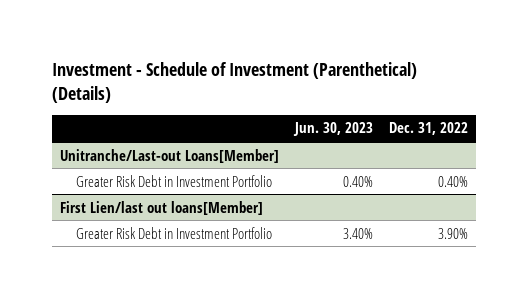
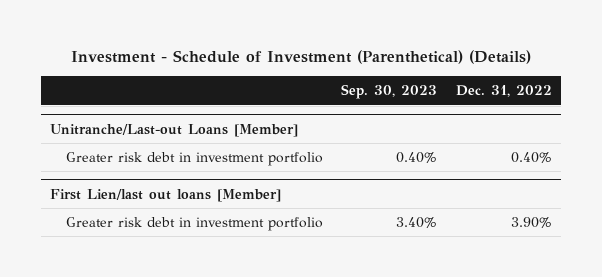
[292,122,373,137] Jun. 30, 2023 -> none
none -> [341,84,438,100] Sep. 30, 2023
[60,148,280,163] Unitranche/Last-out Loans[Member] -> [49,123,298,137] Unitranche/Last-out Loans [Member]
[75,174,272,187] Greater Risk Debt in Investment Portfolio -> [65,152,323,167] Greater risk debt in investment portfolio
[60,200,264,215] First Lien/last out loans[Member] -> [49,188,281,202] First Lien/last out loans [Member]
[75,226,272,239] Greater Risk Debt in Investment Portfolio -> [65,217,323,232] Greater risk debt in investment portfolio

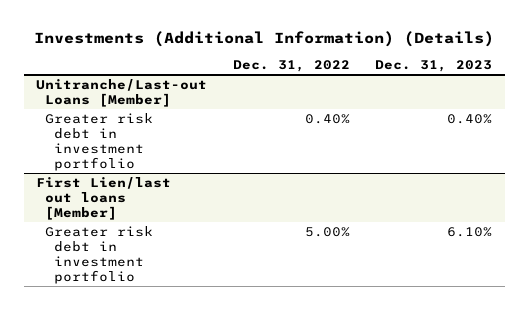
[70,50,531,65] Investment - Schedule of Investment (Parenthetical) (Details) -> [34,30,495,47] Investments (Additional Information) (Details)
[341,84,438,100] Sep. 30, 2023 -> none
none -> [374,60,492,73] Dec. 31, 2023
[510,217,552,229] 3.90% -> [304,226,350,237] 5.00%

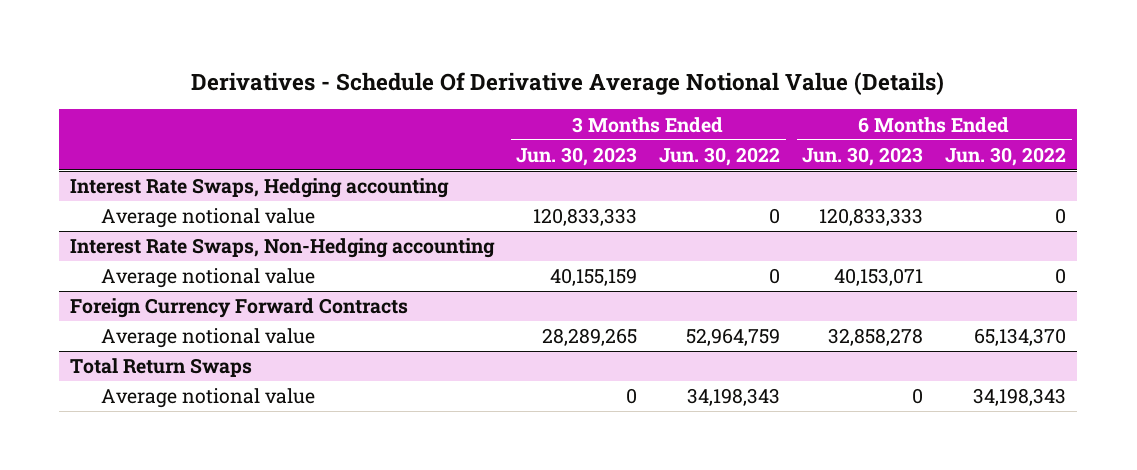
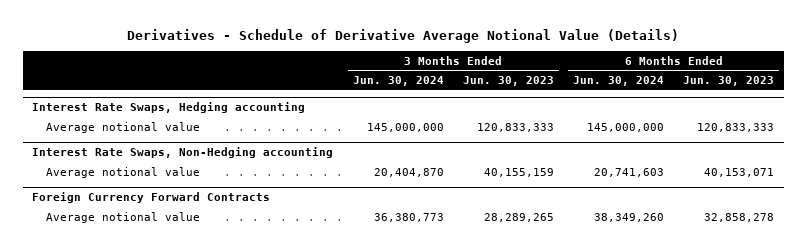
[191,71,945,95] Derivatives - Schedule Of Derivative Average Notional Value (Details) -> [127,29,680,44] Derivatives - Schedule of Derivative Average Notional Value (Details)
[659,146,781,166] Jun. 30, 2022 -> none
[945,146,1067,166] Jun. 30, 2022 -> none
none -> [352,76,444,87] Jun. 30, 2024
none -> [573,76,665,87] Jun. 30, 2024
[70,358,253,378] Total Return Swaps -> none
[100,388,315,409] Average notional value -> none

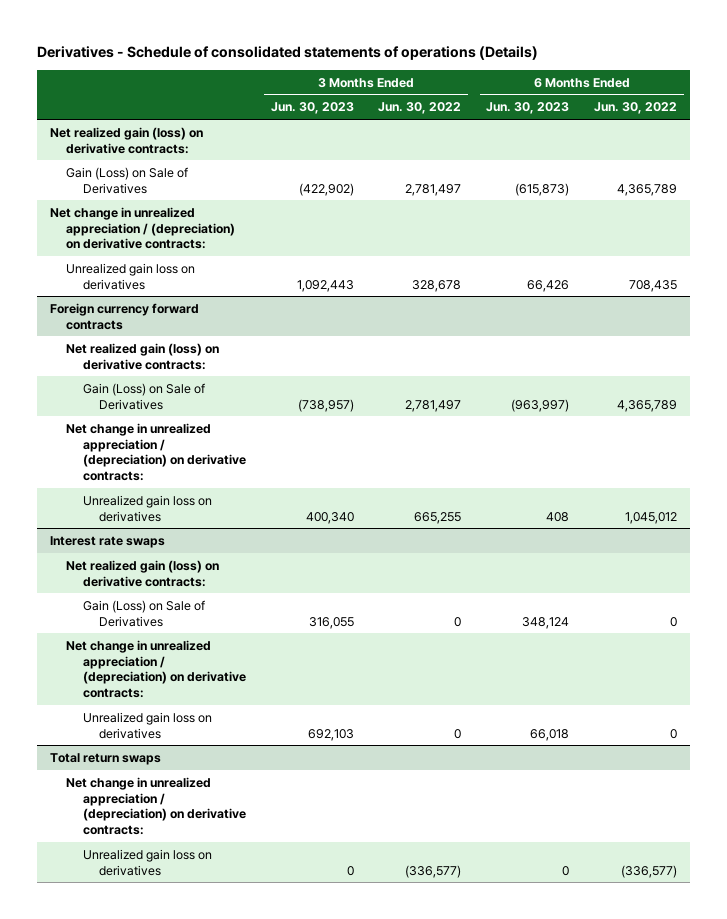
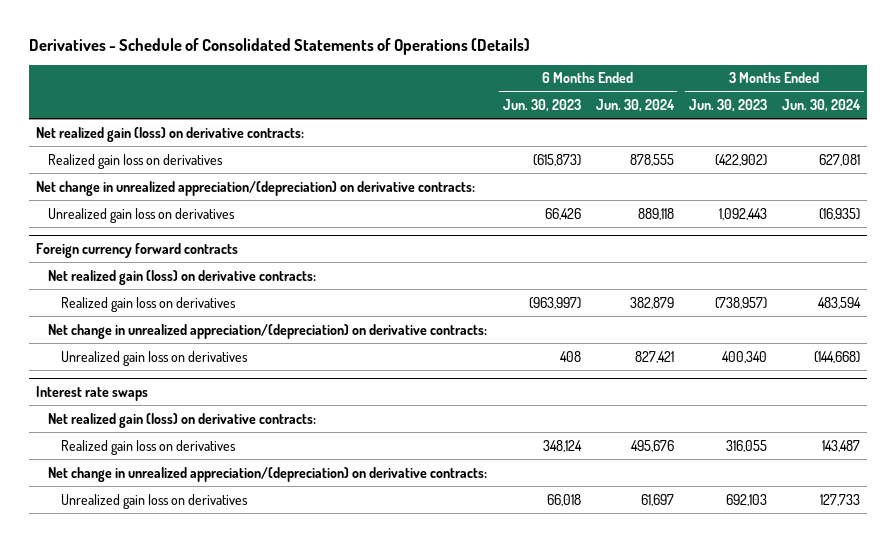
[37,46,539,61] Derivatives - Schedule of consolidated statements of operations (Details) -> [28,37,530,55] Derivatives - Schedule of Consolidated Statements of Operations (Details)
[378,102,462,115] Jun. 30, 2022 -> none
[594,102,678,115] Jun. 30, 2022 -> none
none -> [595,99,675,113] Jun. 30, 2024
none -> [781,99,861,113] Jun. 30, 2024
[66,166,189,194] Gain (Loss) on Sale of Derivatives -> [48,153,224,169] Realized gain loss on derivatives
[49,206,236,250] Net change in unrealized appreciation / (depreciation) on derivative contracts: -> [36,180,476,196] Net change in unrealized appreciation/(depreciation) on derivative contracts:
[82,382,205,410] Gain (Loss) on Sale of Derivatives -> [60,296,236,312] Realized gain loss on derivatives
[66,422,246,481] Net change in unrealized appreciation / (depreciation) on derivative contracts: -> [48,323,488,339] Net change in unrealized appreciation/(depreciation) on derivative contracts:
[82,599,205,627] Gain (Loss) on Sale of Derivatives -> [60,439,236,455] Realized gain loss on derivatives
[66,639,246,698] Net change in unrealized appreciation / (depreciation) on derivative contracts: -> [48,466,488,482] Net change in unrealized appreciation/(depreciation) on derivative contracts:
[49,752,161,765] Total return swaps -> none
[66,776,246,835] Net change in unrealized appreciation / (depreciation) on derivative contracts: -> none
[82,848,212,876] Unrealized gain loss on derivatives -> none

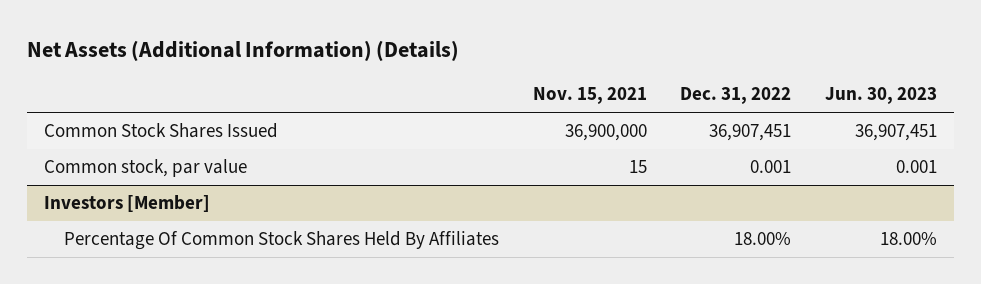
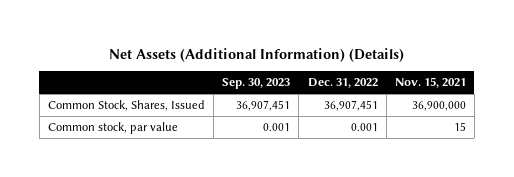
[824,87,937,105] Jun. 30, 2023 -> none
none -> [222,78,291,90] Sep. 30, 2023
[43,123,278,139] Common Stock Shares Issued -> [47,100,205,112] Common Stock, Shares, Issued
[43,195,210,213] Investors [Member] -> none
[63,231,499,251] Percentage Of Common Stock Shares Held By Affiliates -> none

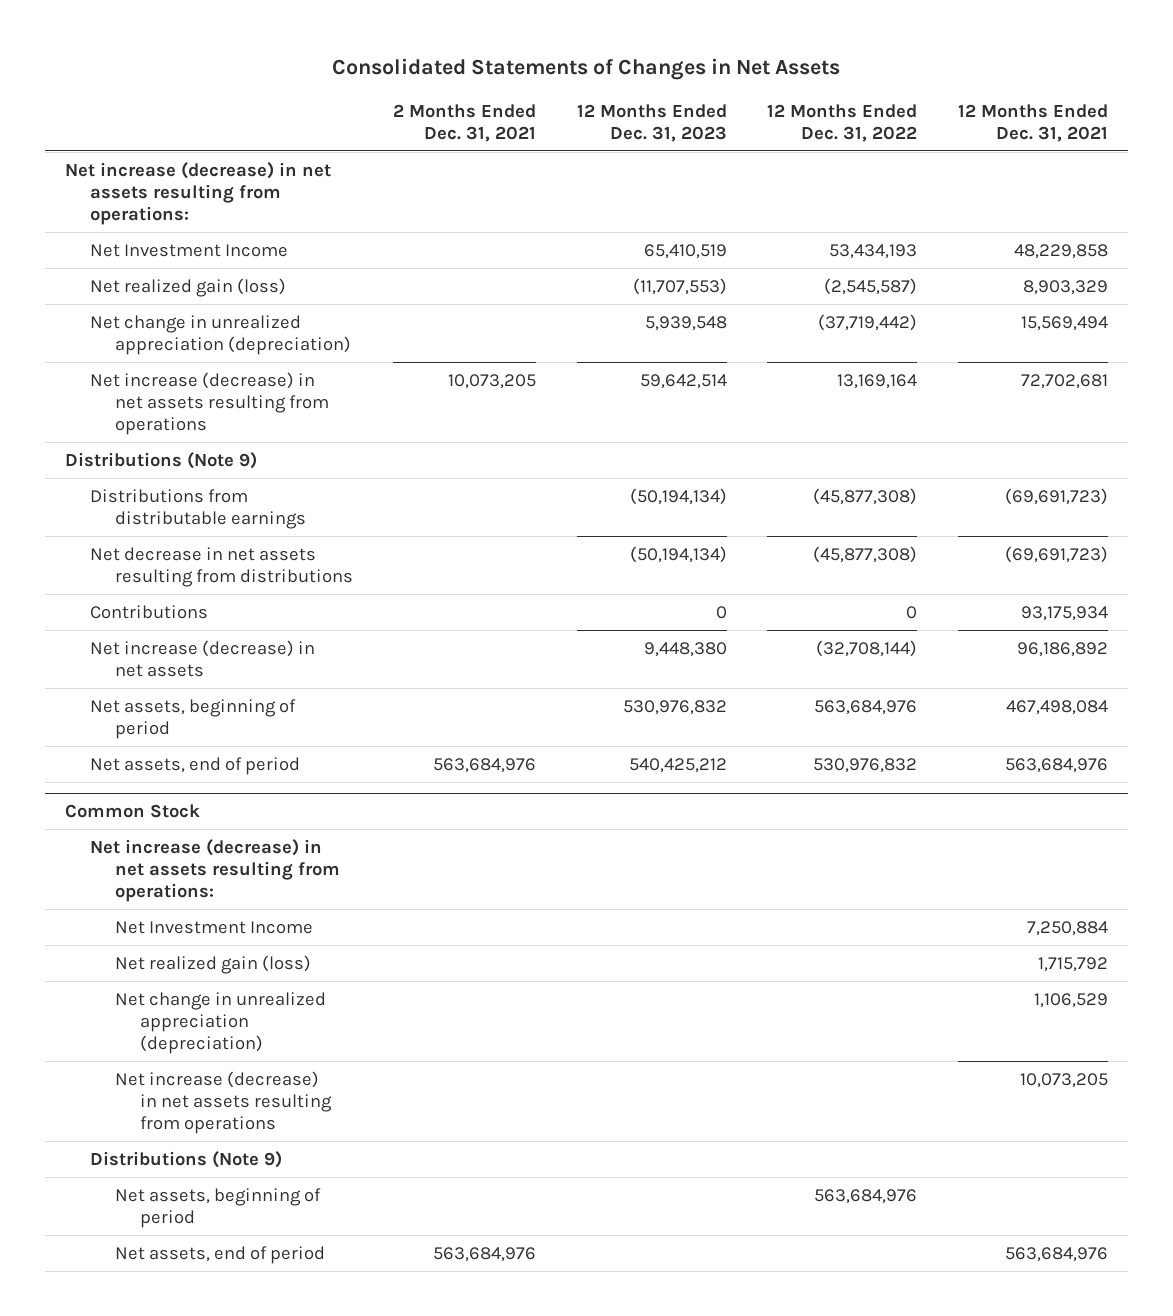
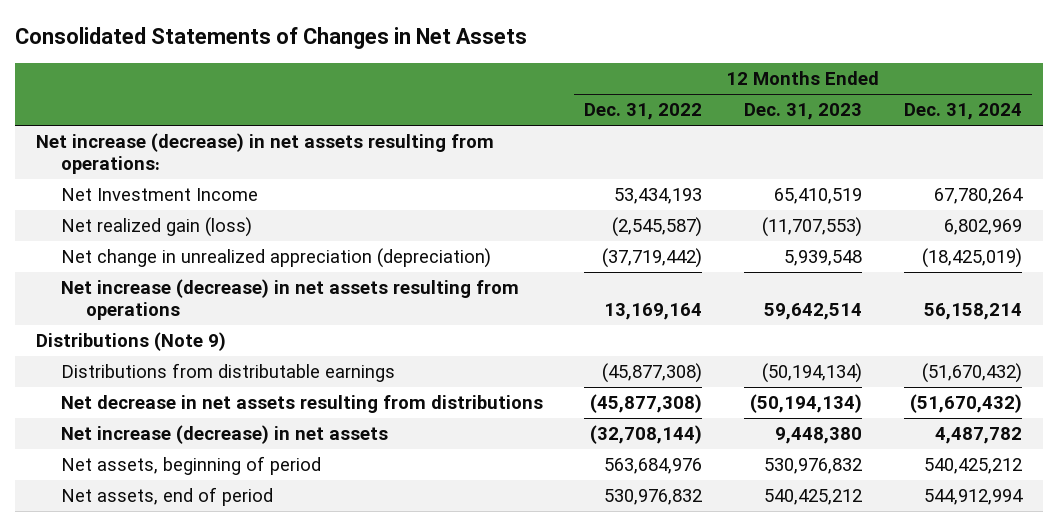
[393,103,537,142] 2 Months Ended Dec. 31, 2021 -> none
[957,103,1108,142] 12 Months Ended Dec. 31, 2021 -> none
none -> [903,103,1022,121] Dec. 31, 2024
[90,604,209,619] Contributions -> none
[65,803,201,818] Common Stock -> none
[90,838,340,903] Net increase (decrease) in net assets resulting from operations: -> none
[114,920,313,934] Net Investment Income -> none
[114,954,311,974] Net realized gain (loss) -> none
[114,991,326,1055] Net change in unrealized appreciation (depreciation) -> none
[114,1070,332,1135] Net increase (decrease) in net assets resulting from operations -> none
[90,1150,283,1168] Distributions (Note 9) -> none
[114,1187,321,1228] Net assets, beginning of period -> none
[114,1245,325,1264] Net assets, end of period -> none

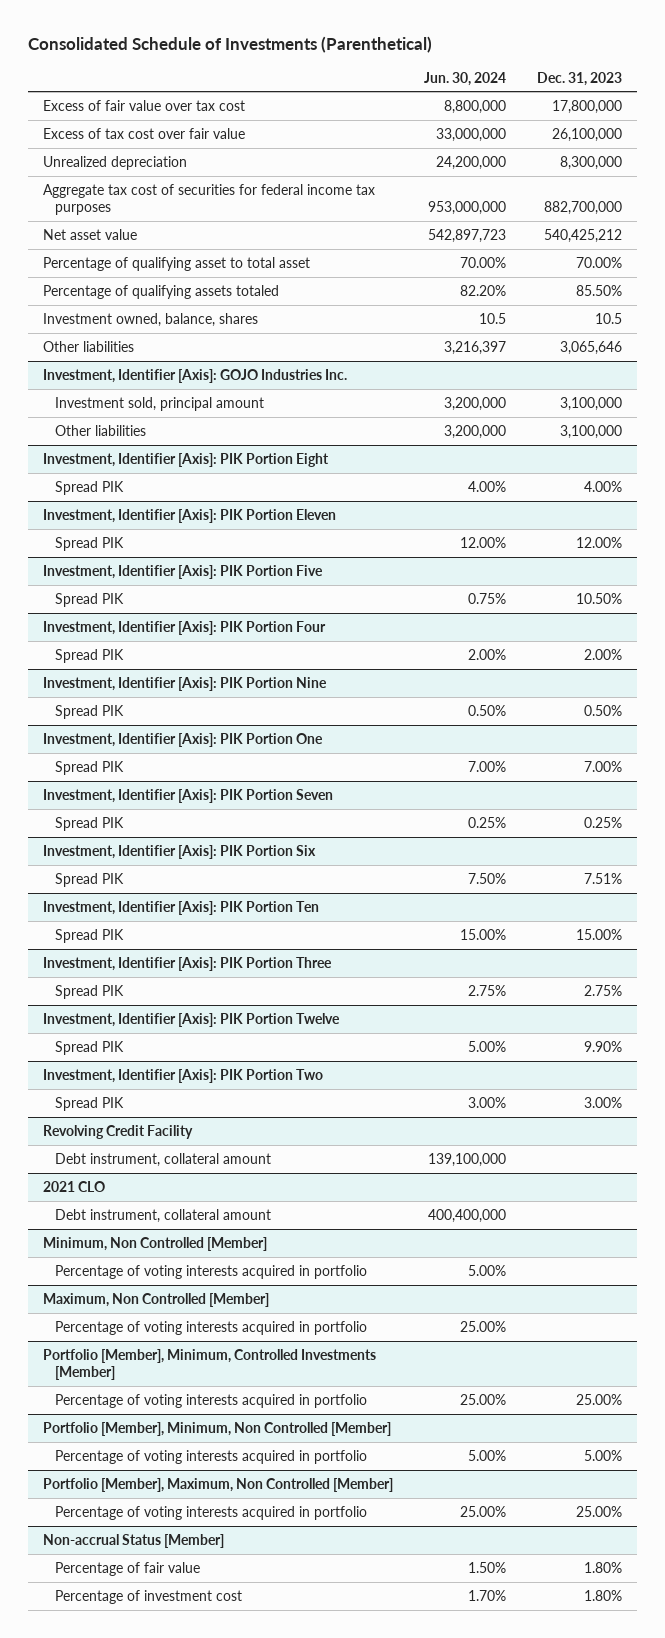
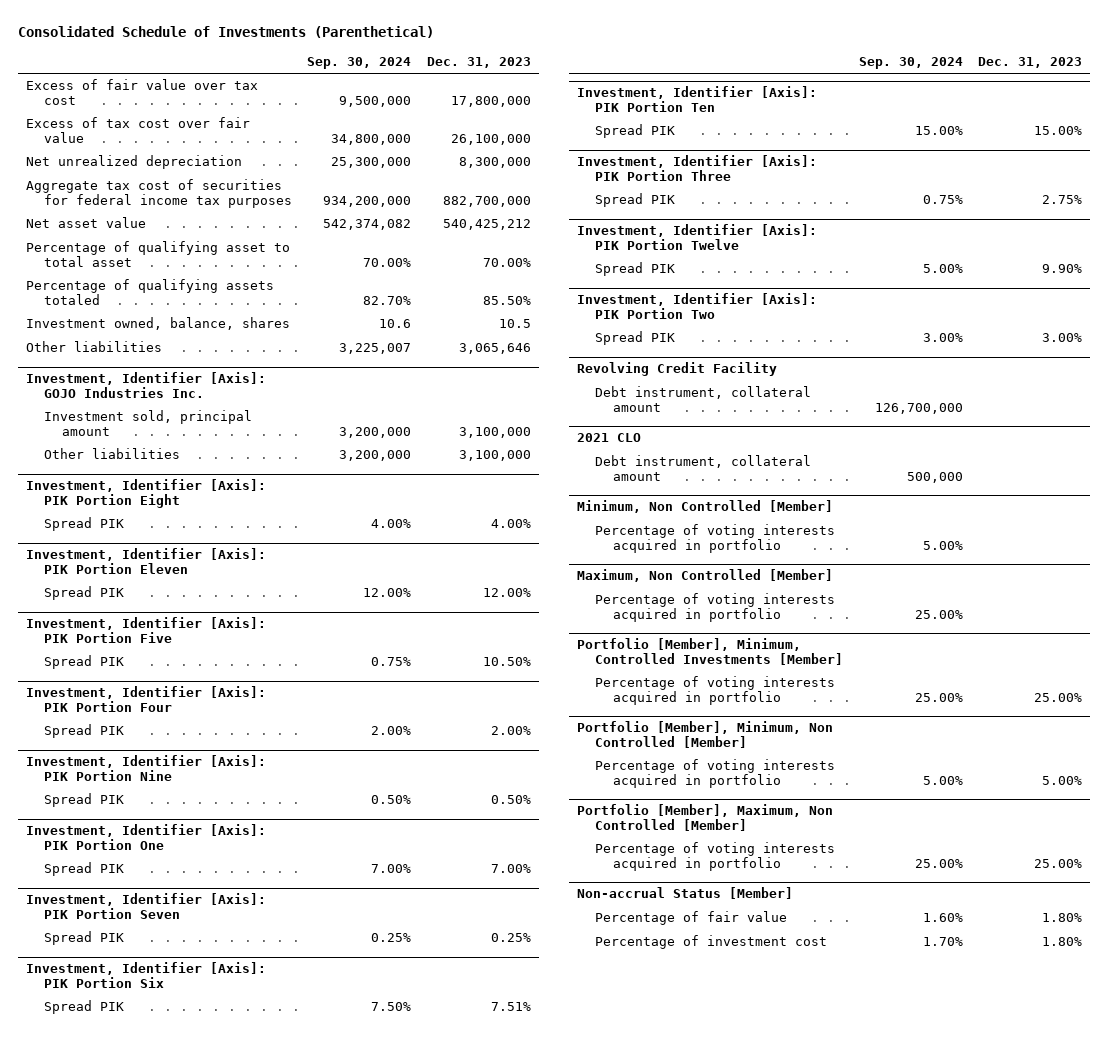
[424,71,507,86] Jun. 30, 2024 -> none
none -> [307,57,412,70] Sep. 30, 2024
[43,155,188,170] Unrealized depreciation -> [26,155,243,170] Net unrealized depreciation

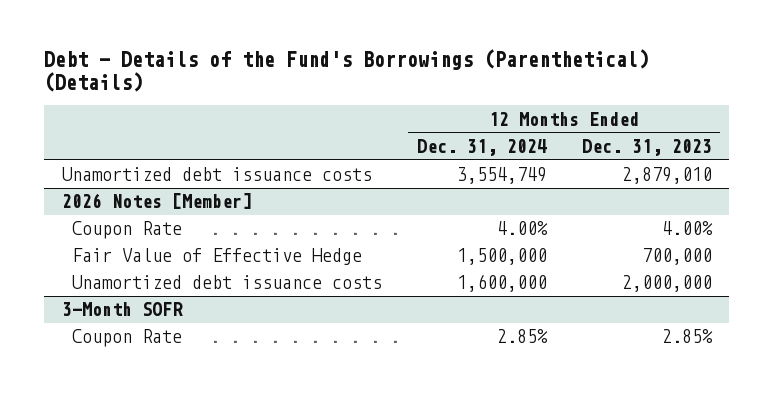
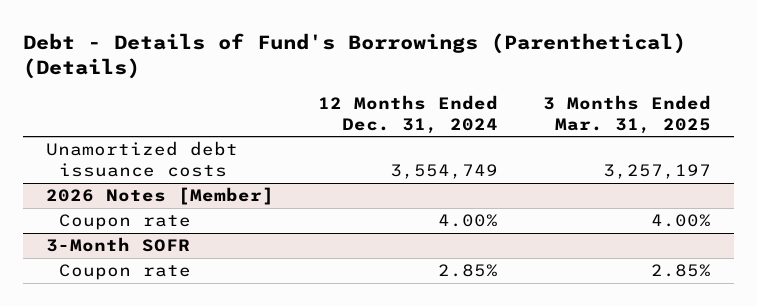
[44,49,650,93] Debt - Details of the Fund's Borrowings (Parenthetical) (Details) -> [23,32,687,80] Debt - Details of Fund's Borrowings (Parenthetical) (Details)
[581,138,712,156] Dec. 31, 2023 -> none
none -> [543,95,712,134] 3 Months Ended Mar. 31, 2025
[72,248,363,266] Fair Value of Effective Hedge -> none
[72,275,383,290] Unamortized debt issuance costs -> none
[72,221,183,240] Coupon Rate -> [58,214,191,231] Coupon rate
[72,329,183,348] Coupon Rate -> [58,264,191,281] Coupon rate

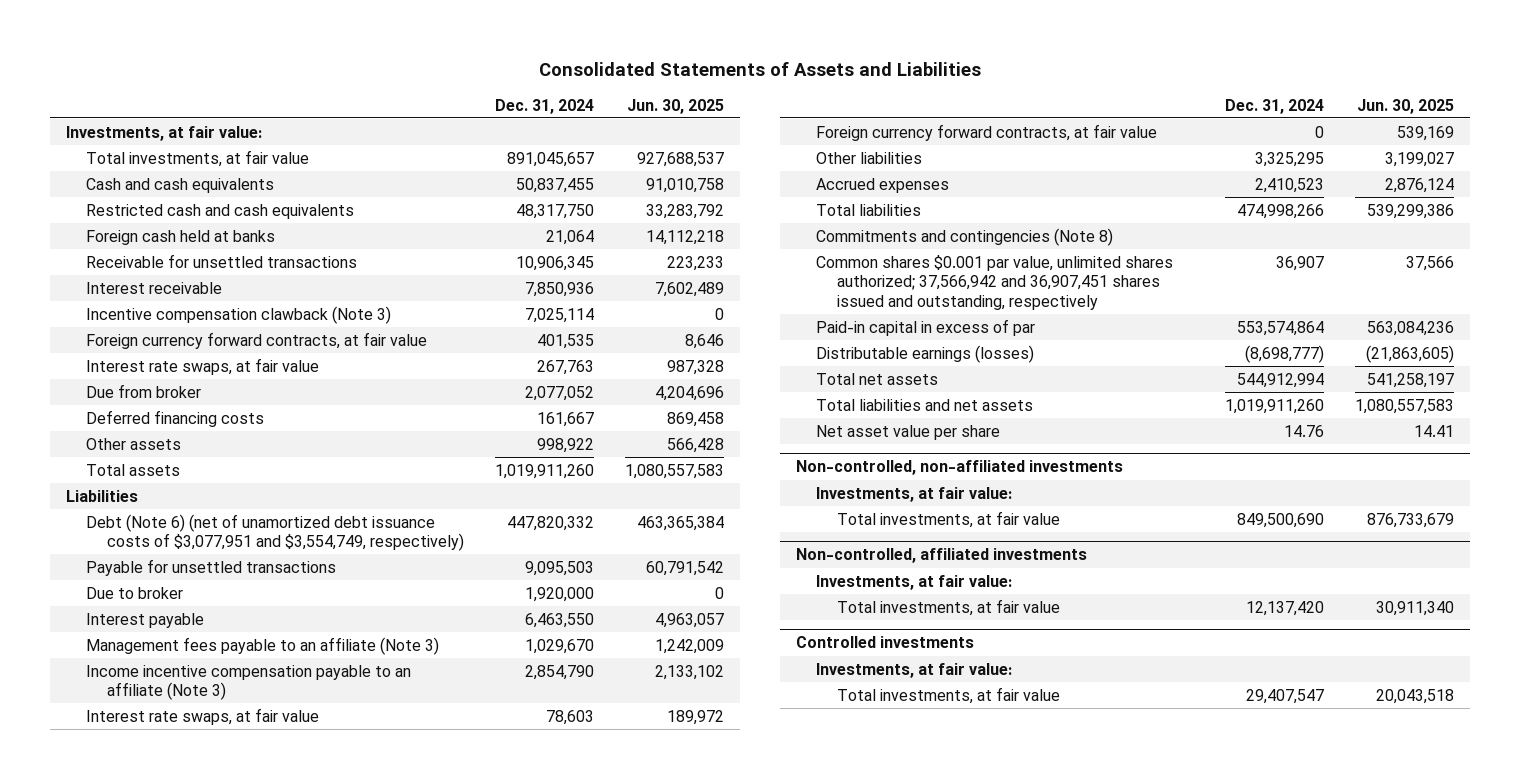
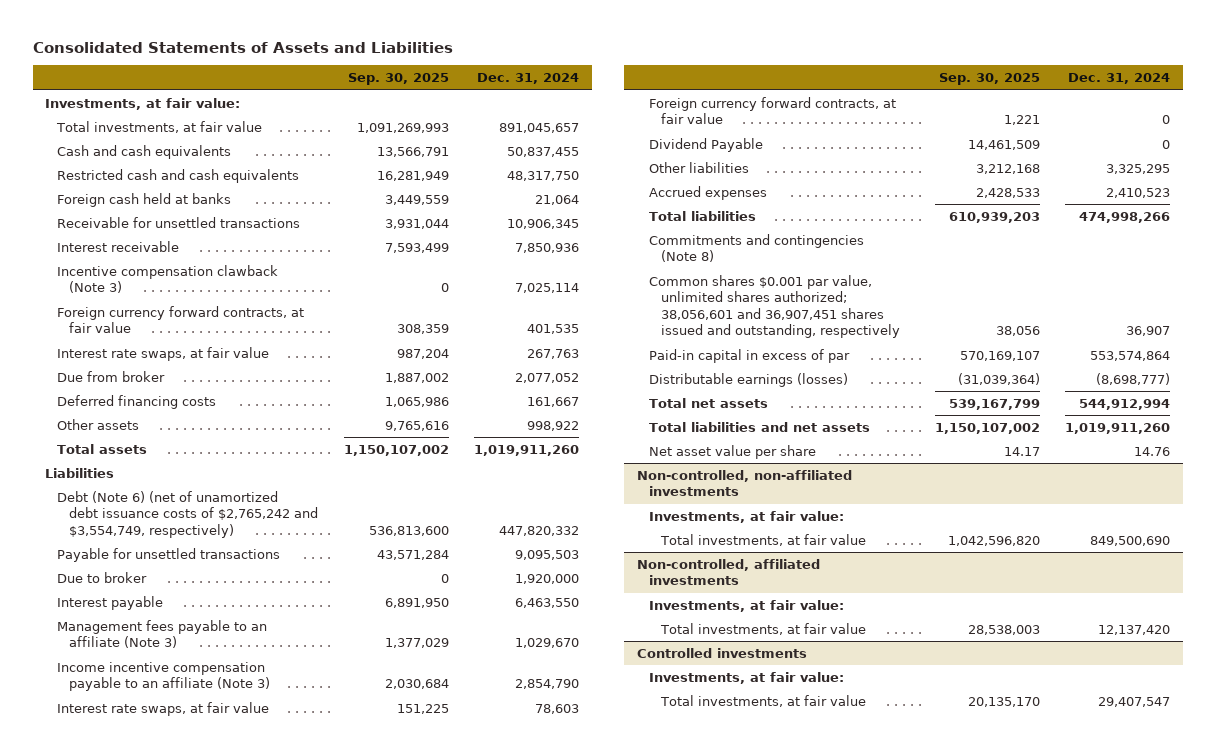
[627,98,725,114] Jun. 30, 2025 -> none
none -> [347,73,449,86] Sep. 30, 2025
[86,513,464,552] Debt (Note 6) (net of unamortized debt issuance costs of $3,077,951 and $3,554,749, respectively) -> [57,490,319,538] Debt (Note 6) (net of unamortized debt issuance costs of $2,765,242 and $3,554,749, respectively)
none -> [648,137,763,152] Dividend Payable
[816,254,1174,310] Common shares $0.001 par value, unlimited shares authorized; 37,566,942 and 36,907,451 shares issued and outstanding, respectively -> [648,274,900,339] Common shares $0.001 par value, unlimited shares authorized; 38,056,601 and 36,907,451 shares issued and outstanding, respectively

